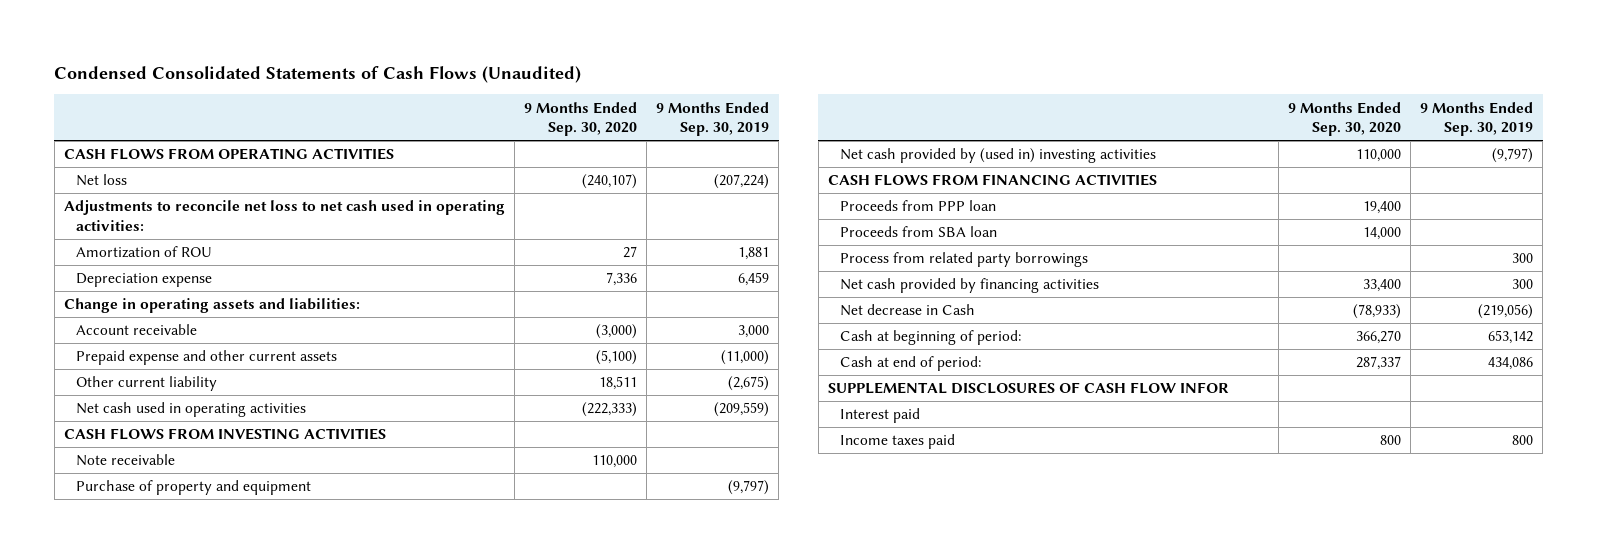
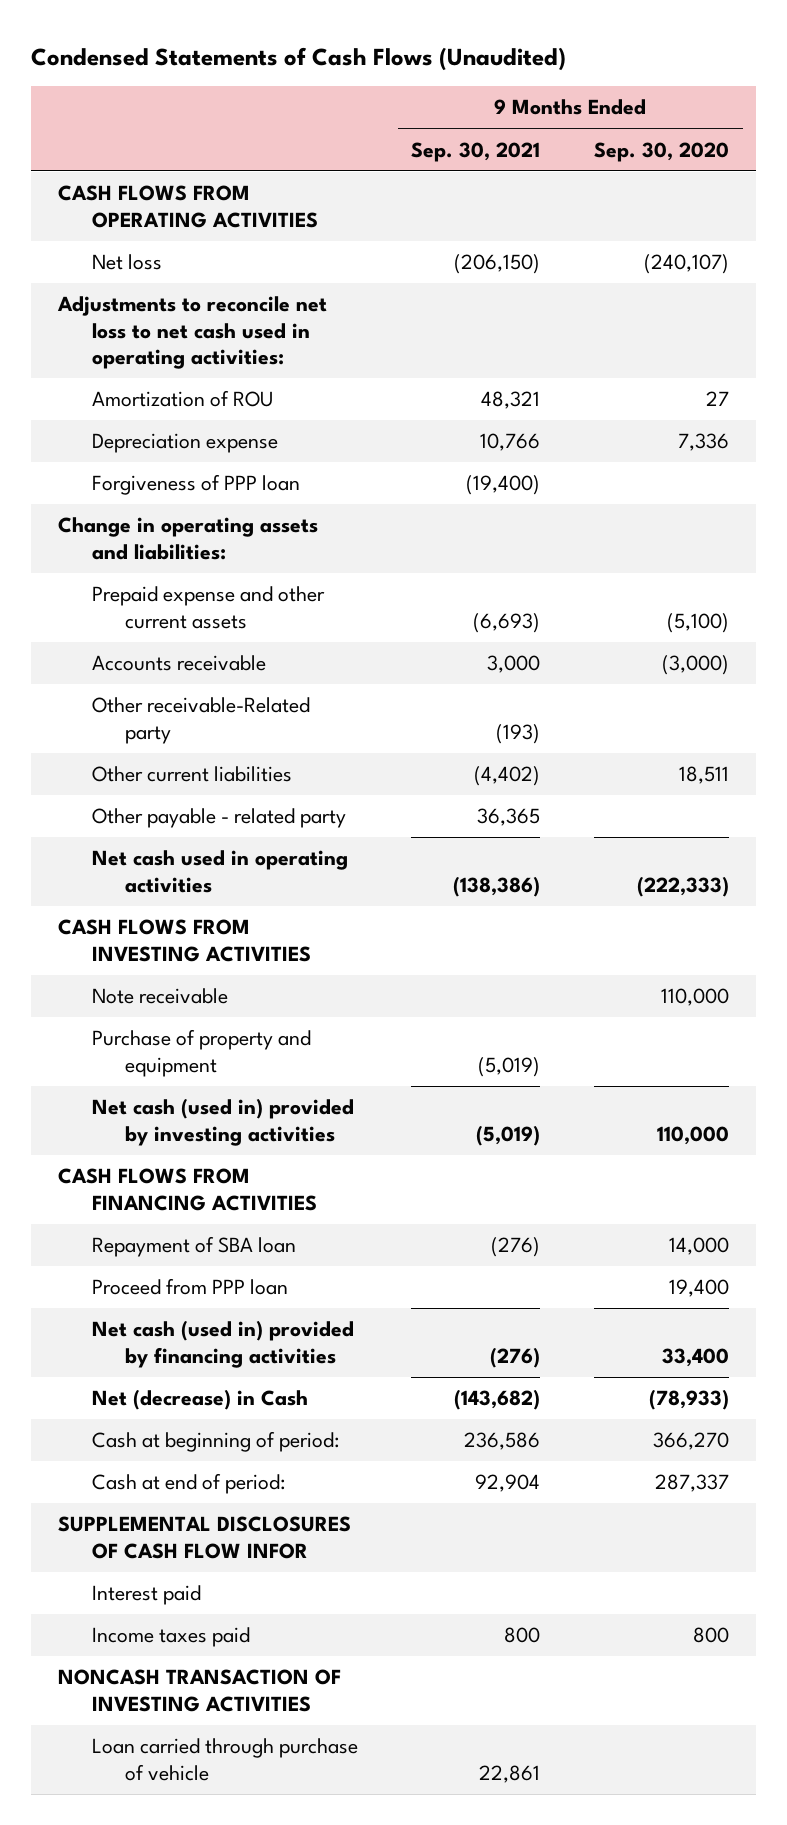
[54,65,582,83] Condensed Consolidated Statements of Cash Flows (Unaudited) -> [31,46,567,71] Condensed Statements of Cash Flows (Unaudited)
[656,101,770,137] 9 Months Ended Sep. 30, 2019 -> none
none -> [411,141,541,162] Sep. 30, 2021
none -> [91,474,300,496] Forgiveness of PPP loan
[76,324,198,336] Account receivable -> none
none -> [91,655,266,672] Accounts receivable
none -> [91,697,310,744] Other receivable-Related party
[76,376,218,392] Other current liability -> [91,766,292,783] Other current liabilities
none -> [91,808,346,829] Other payable - related party
[840,148,1157,164] Net cash provided by (used in) investing activities -> [91,1098,354,1146] Net cash (used in) provided by investing activities
[840,226,998,238] Proceeds from SBA loan -> none
[840,252,1089,268] Process from related party borrowings -> none
none -> [91,1236,296,1258] Repayment of SBA loan
[840,200,997,212] Proceeds from PPP loan -> [91,1278,288,1296] Proceed from PPP loan
[840,278,1100,294] Net cash provided by financing activities -> [91,1320,354,1368] Net cash (used in) provided by financing activities
[840,304,976,317] Net decrease in Cash -> [91,1389,308,1411] Net (decrease) in Cash
none -> [58,1669,342,1712] NONCASH TRANSACTION OF INVESTING ACTIVITIES
none -> [91,1738,358,1781] Loan carried through purchase of vehicle

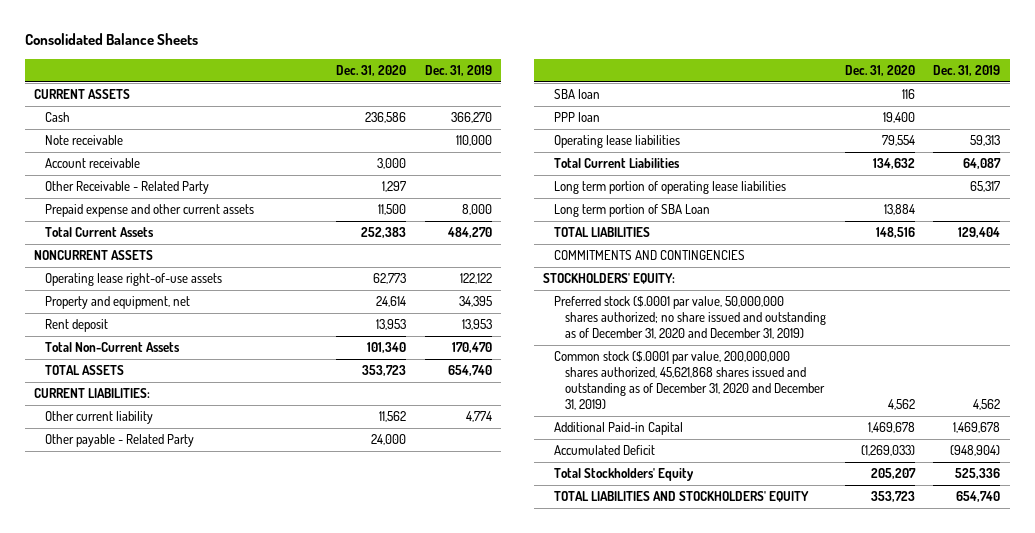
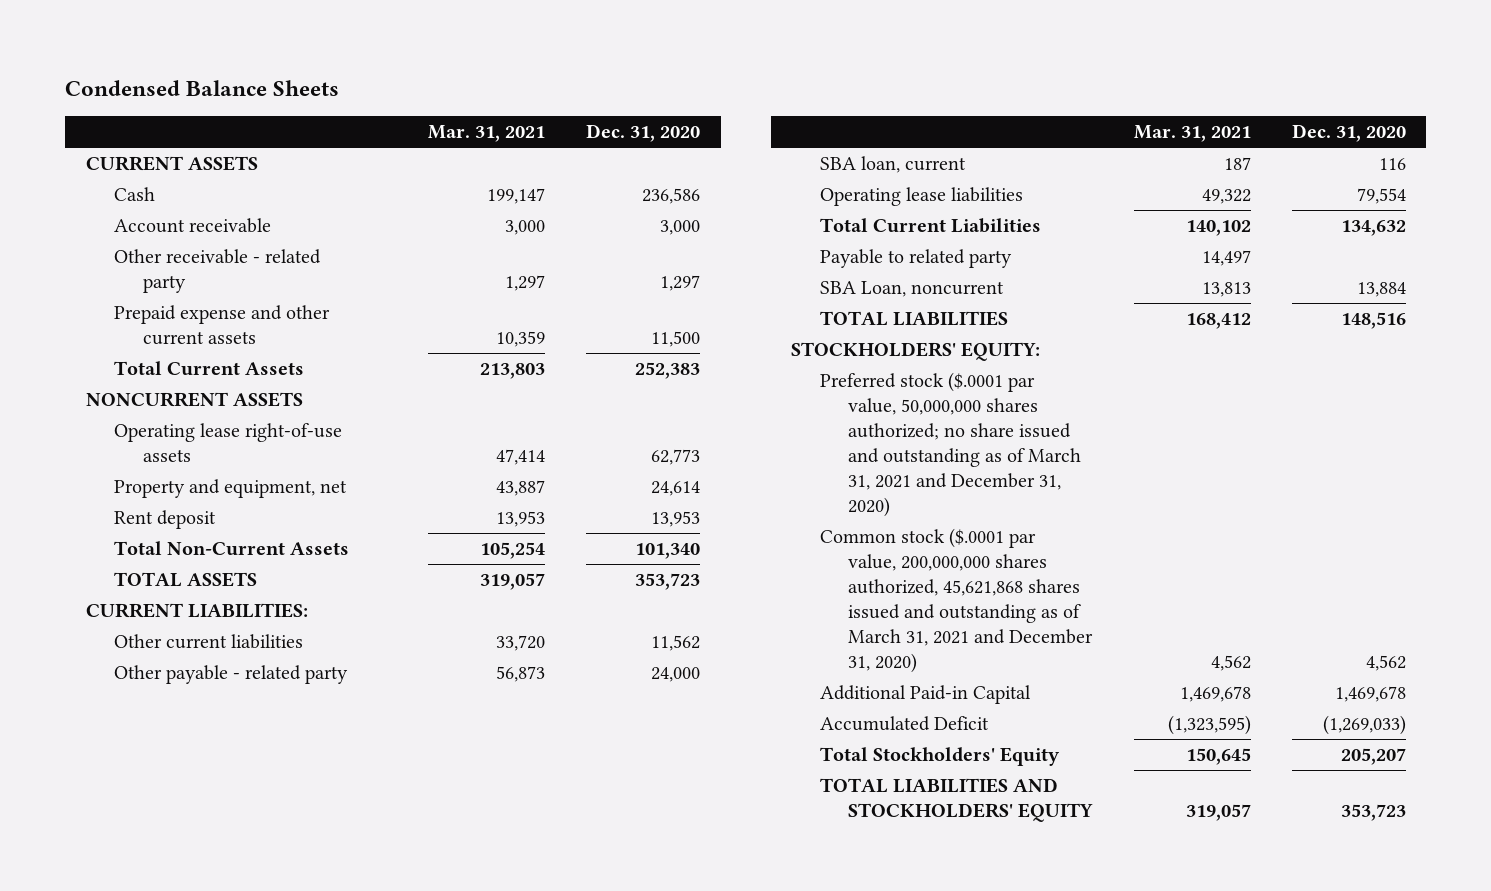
[24,33,198,46] Consolidated Balance Sheets -> [65,80,340,97] Condensed Balance Sheets
[424,65,492,77] Dec. 31, 2019 -> none
none -> [428,125,546,143] Mar. 31, 2021
[45,135,124,146] Note receivable -> none
[45,181,210,195] Other Receivable - Related Party -> [114,249,322,294] Other receivable - related party
[554,112,601,123] PPP loan -> none
[45,411,154,425] Other current liability -> [114,634,304,650] Other current liabilities
[45,434,195,448] Other payable - Related Party -> [114,665,349,685] Other payable - related party
[554,89,601,100] SBA loan -> [819,156,966,174] SBA loan, current
[554,181,787,195] Long term portion of operating lease liabilities -> none
none -> [819,249,1012,269] Payable to related party
[554,204,711,218] Long term portion of SBA Loan -> [819,281,1004,298] SBA Loan, noncurrent
[554,250,746,261] COMMITMENTS AND CONTINGENCIES -> none
[554,296,826,340] Preferred stock ($.0001 par value, 50,000,000 shares authorized; no share issued and outstanding as of December 31, 2020 and December 31, 2019) -> [819,372,1082,517] Preferred stock ($.0001 par value, 50,000,000 shares authorized; no share issued and outstanding as of March 31, 2021 and December 31, 2020)
[554,351,825,411] Common stock ($.0001 par value, 200,000,000 shares authorized, 45,621,868 shares issued and outstanding as of December 31, 2020 and December 31, 2019) -> [819,528,1094,673] Common stock ($.0001 par value, 200,000,000 shares authorized, 45,621,868 shares issued and outstanding as of March 31, 2021 and December 31, 2020)

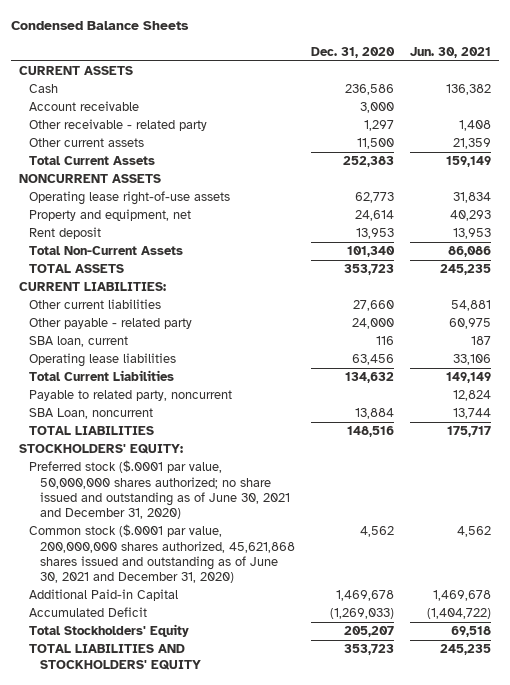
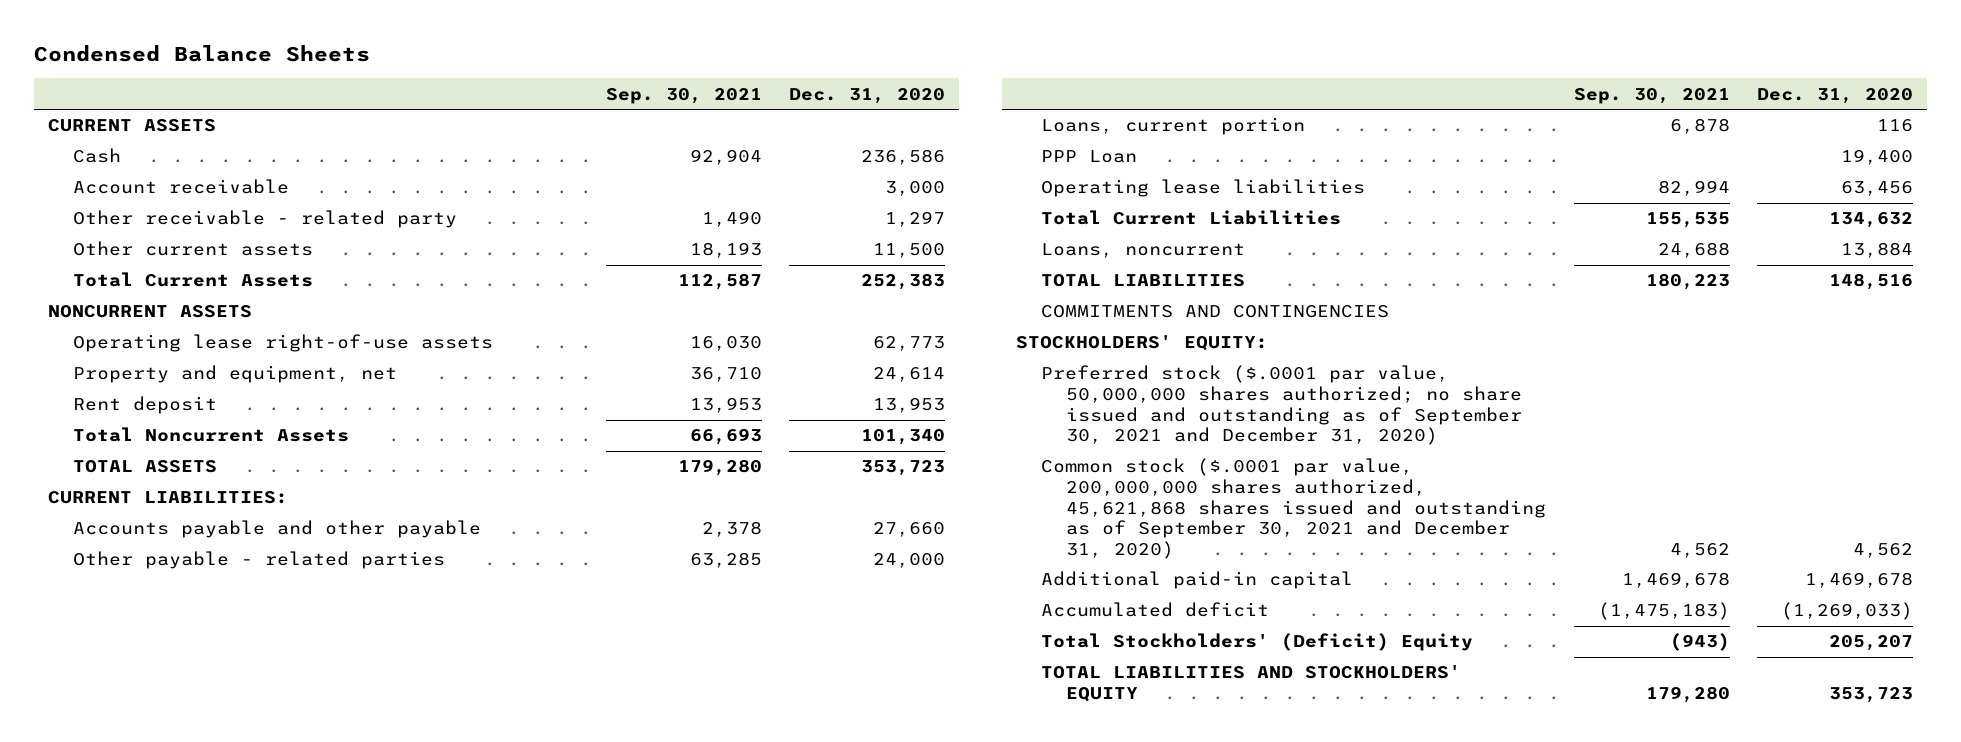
[409,46,491,58] Jun. 30, 2021 -> none
none -> [605,87,762,104] Sep. 30, 2021
[29,246,184,256] Total Non-Current Assets -> [73,427,350,443] Total Noncurrent Assets
[29,299,162,310] Other current liabilities -> [73,520,482,539] Accounts payable and other payable
[29,318,193,330] Other payable - related party -> [73,551,446,570] Other payable - related parties
[29,336,129,348] SBA loan, current -> [1041,117,1306,136] Loans, current portion
none -> [1041,150,1138,164] PPP Loan
[29,390,233,402] Payable to related party, noncurrent -> none
[29,408,154,420] SBA Loan, noncurrent -> [1041,243,1246,259] Loans, noncurrent
none -> [1041,305,1390,319] COMMITMENTS AND CONTINGENCIES
[29,460,291,520] Preferred stock ($.0001 par value, 50,000,000 shares authorized; no share issued and outstanding as of June 30, 2021 and December 31, 2020) -> [1041,365,1523,446] Preferred stock ($.0001 par value, 50,000,000 shares authorized; no share issued and outstanding as of September 30, 2021 and December 31, 2020)
[29,524,296,584] Common stock ($.0001 par value, 200,000,000 shares authorized, 45,621,868 shares issued and outstanding as of June 30, 2021 and December 31, 2020) -> [1041,458,1547,560] Common stock ($.0001 par value, 200,000,000 shares authorized, 45,621,868 shares issued and outstanding as of September 30, 2021 and December 31, 2020)
[29,589,179,602] Additional Paid-in Capital -> [1041,571,1354,590] Additional paid-in capital
[29,607,148,618] Accumulated Deficit -> [1041,602,1270,618] Accumulated deficit
[29,624,190,638] Total Stockholders' Equity -> [1041,633,1474,652] Total Stockholders' (Deficit) Equity

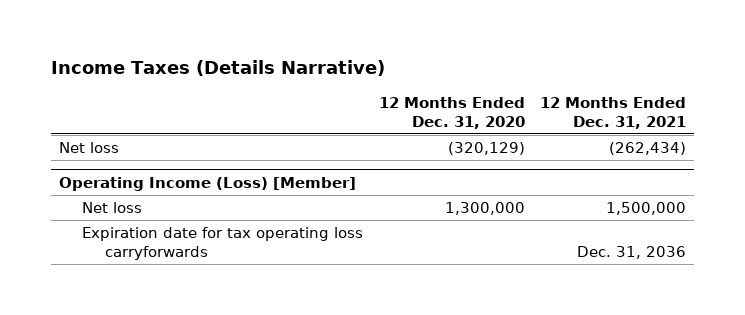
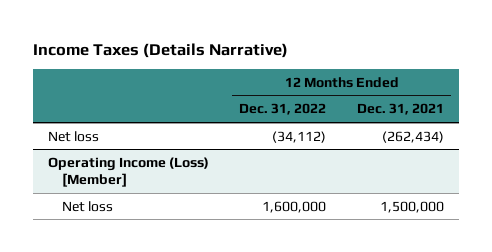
[378,96,525,129] 12 Months Ended Dec. 31, 2020 -> none
none -> [239,103,327,116] Dec. 31, 2022
[81,227,363,261] Expiration date for tax operating loss carryforwards -> none

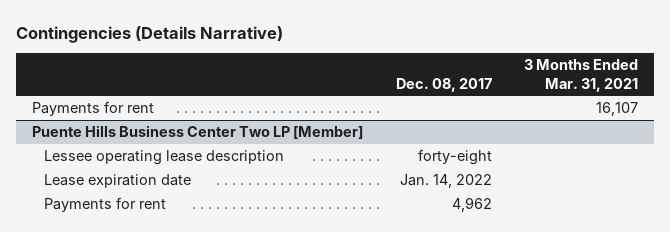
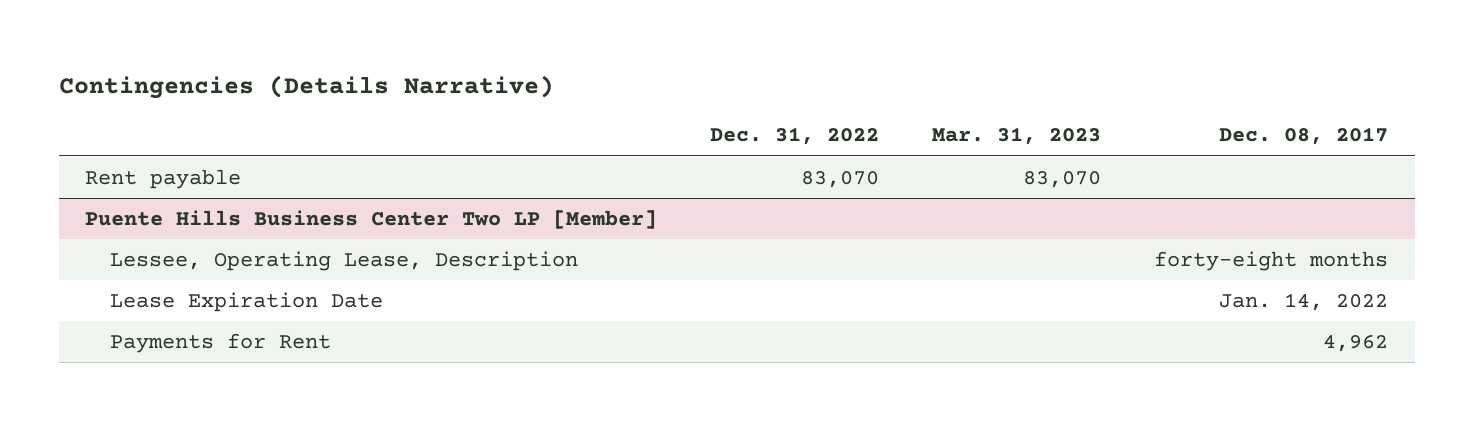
[523,59,638,92] 3 Months Ended Mar. 31, 2021 -> none
none -> [710,127,880,146] Dec. 31, 2022
none -> [932,127,1102,146] Mar. 31, 2023
[32,101,155,117] Payments for rent -> none
none -> [85,168,242,189] Rent payable
[44,150,285,166] Lessee operating lease description -> [109,250,578,271] Lessee, Operating Lease, Description
[417,149,492,166] forty-eight -> [1154,250,1389,271] forty-eight months
[44,174,192,189] Lease expiration date -> [109,291,383,312] Lease Expiration Date
[44,197,167,213] Payments for rent -> [109,332,331,353] Payments for Rent

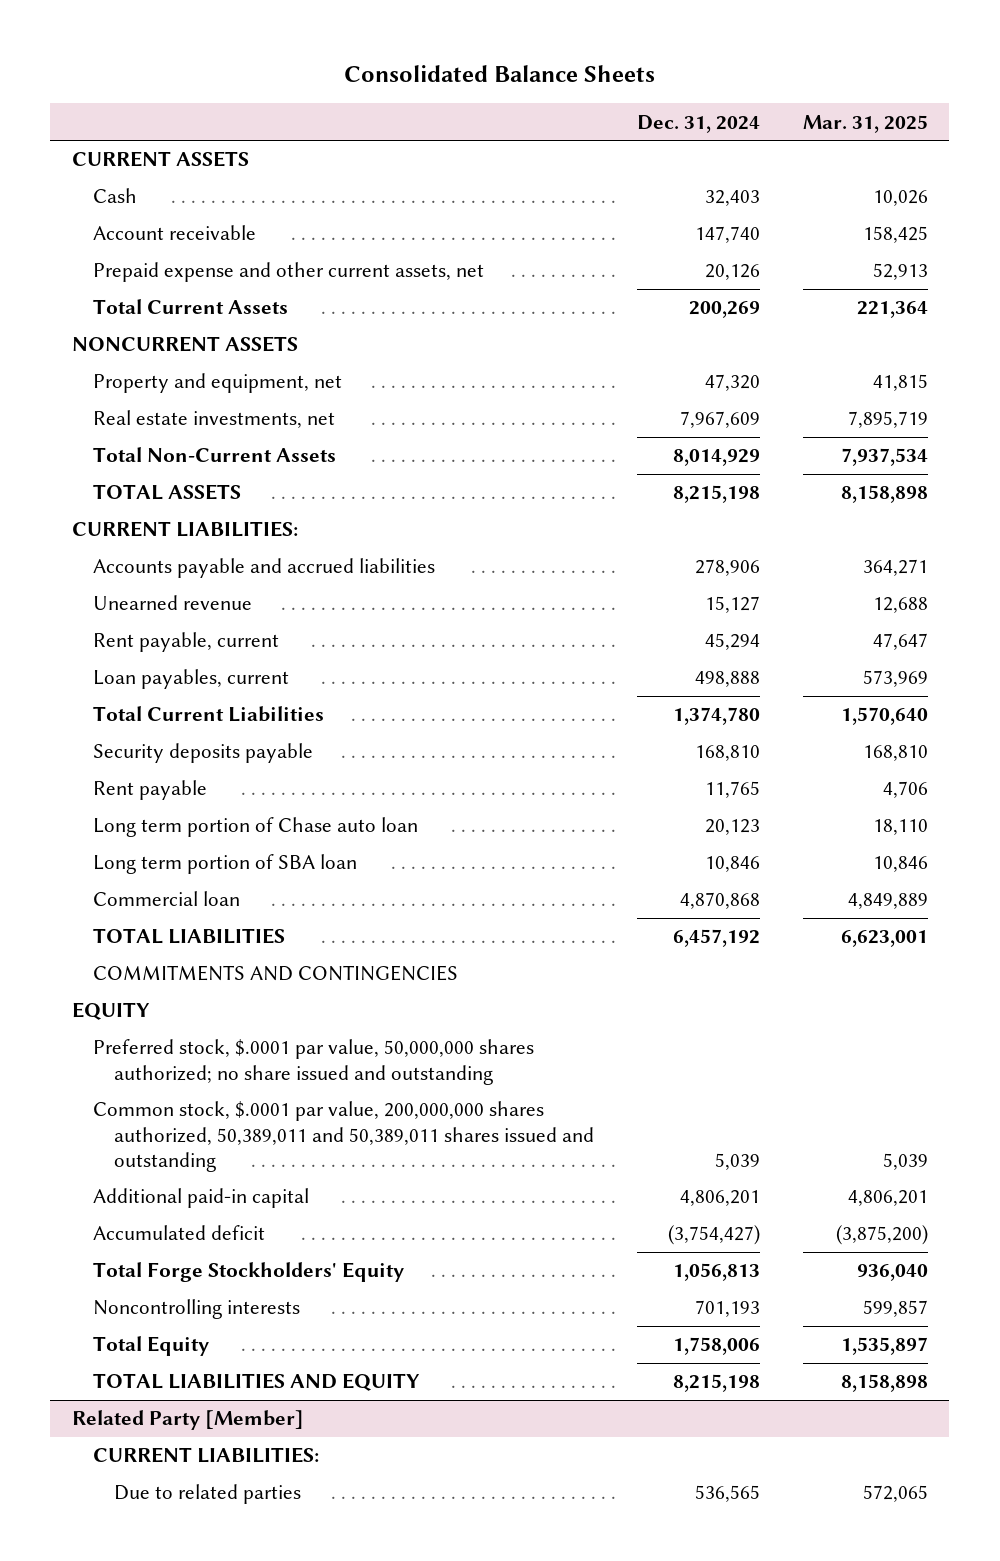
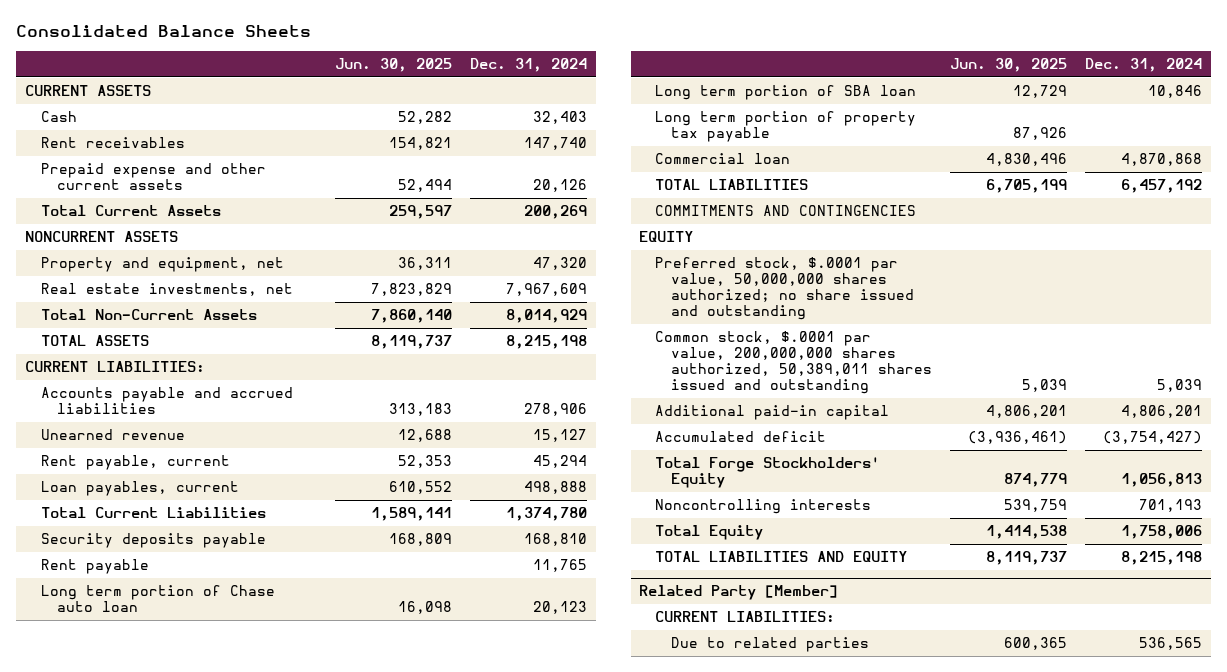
[802,114,928,133] Mar. 31, 2025 -> none
none -> [335,58,453,73] Jun. 30, 2025
[92,225,256,241] Account receivable -> [40,137,185,149] Rent receivables
[92,262,484,283] Prepaid expense and other current assets, net -> [40,163,266,191] Prepaid expense and other current assets
none -> [655,111,917,143] Long term portion of property tax payable
[92,1101,595,1172] Common stock, $.0001 par value, 200,000,000 shares authorized, 50,389,011 and 50,389,011 shares issued and outstanding -> [655,331,933,395] Common stock, $.0001 par value, 200,000,000 shares authorized, 50,389,011 shares issued and outstanding

